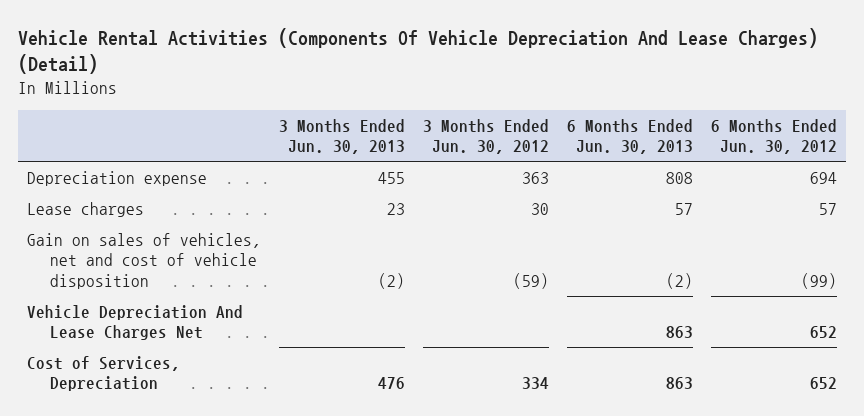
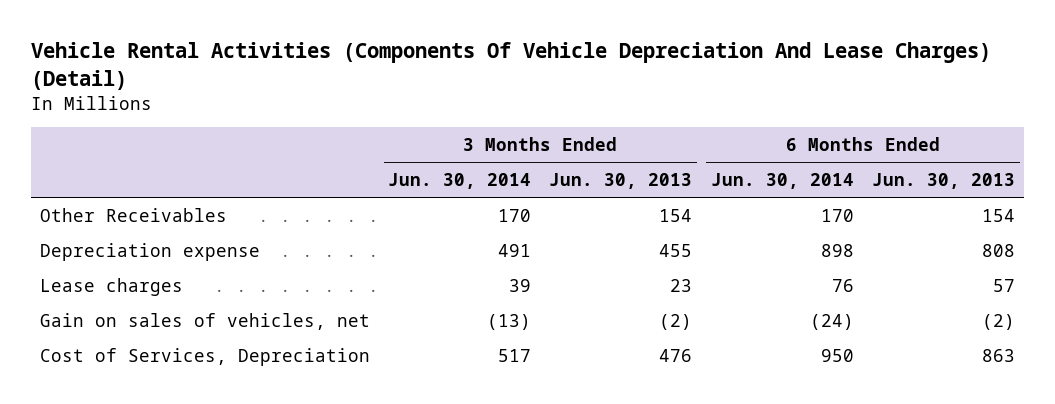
[422,118,549,155] 3 Months Ended Jun. 30, 2012 -> none
[710,118,837,155] 6 Months Ended Jun. 30, 2012 -> none
none -> [388,172,532,189] Jun. 30, 2014
none -> [710,172,854,189] Jun. 30, 2014
none -> [39,207,227,222] Other Receivables
[27,304,244,341] Vehicle Depreciation And Lease Charges Net -> none
[27,232,262,289] Gain on sales of vehicles, net and cost of vehicle disposition -> [39,312,370,330] Gain on sales of vehicles, net

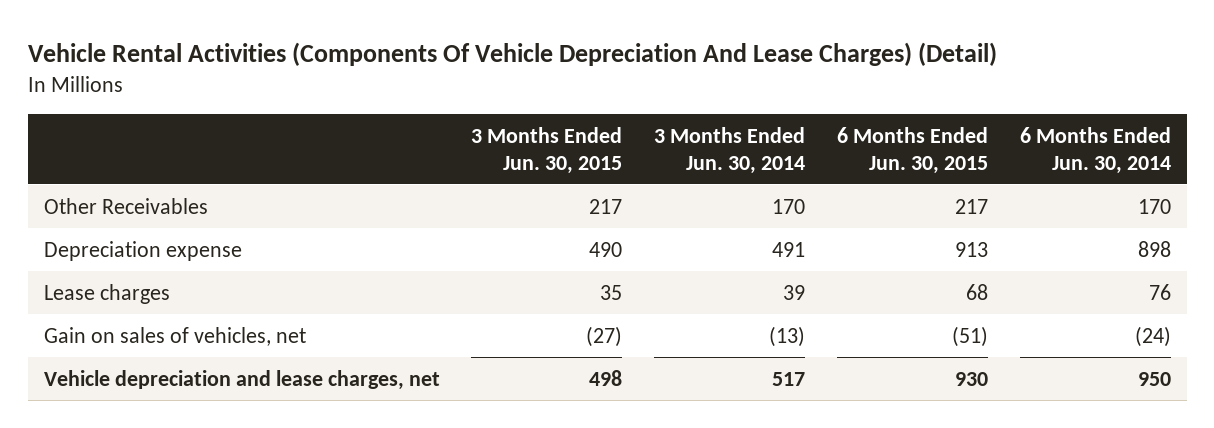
[549,172,693,189] Jun. 30, 2013 -> none
[872,172,1016,189] Jun. 30, 2013 -> none
none -> [471,126,623,174] 3 Months Ended Jun. 30, 2015
none -> [837,126,989,174] 6 Months Ended Jun. 30, 2015
[39,347,370,366] Cost of Services, Depreciation -> [43,369,440,390] Vehicle depreciation and lease charges, net

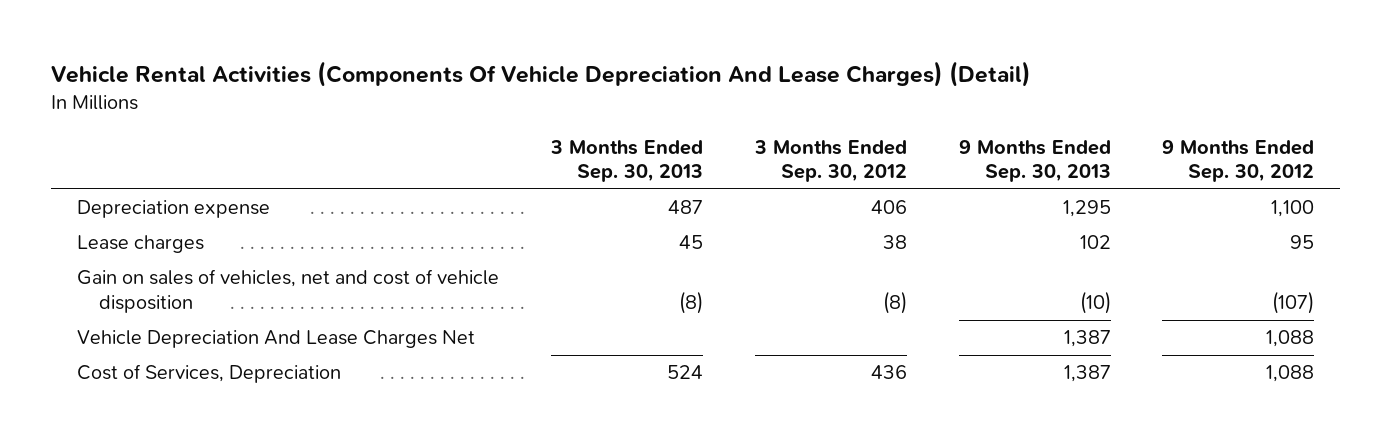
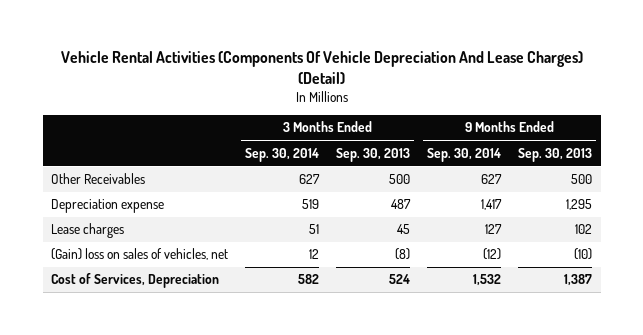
[753,139,907,183] 3 Months Ended Sep. 30, 2012 -> none
[1162,139,1315,183] 9 Months Ended Sep. 30, 2012 -> none
none -> [245,147,320,162] Sep. 30, 2014
none -> [427,147,502,162] Sep. 30, 2014
none -> [51,173,146,185] Other Receivables
[76,330,475,349] Vehicle Depreciation And Lease Charges Net -> none
[76,269,499,313] Gain on sales of vehicles, net and cost of vehicle disposition -> [51,248,229,261] (Gain) loss on sales of vehicles, net

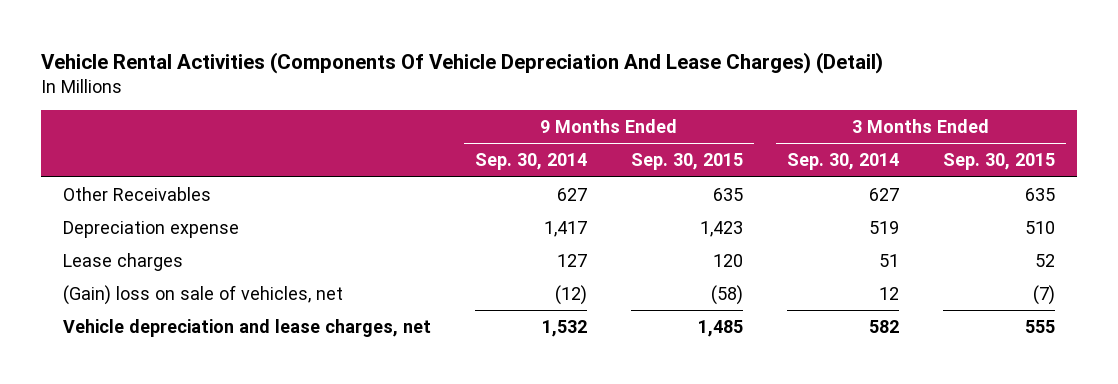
[336,147,411,162] Sep. 30, 2013 -> none
[518,147,593,162] Sep. 30, 2013 -> none
none -> [631,153,744,171] Sep. 30, 2015
none -> [943,153,1056,171] Sep. 30, 2015
[51,248,229,261] (Gain) loss on sales of vehicles, net -> [63,284,344,305] (Gain) loss on sale of vehicles, net
[51,273,220,289] Cost of Services, Depreciation -> [63,318,432,337] Vehicle depreciation and lease charges, net

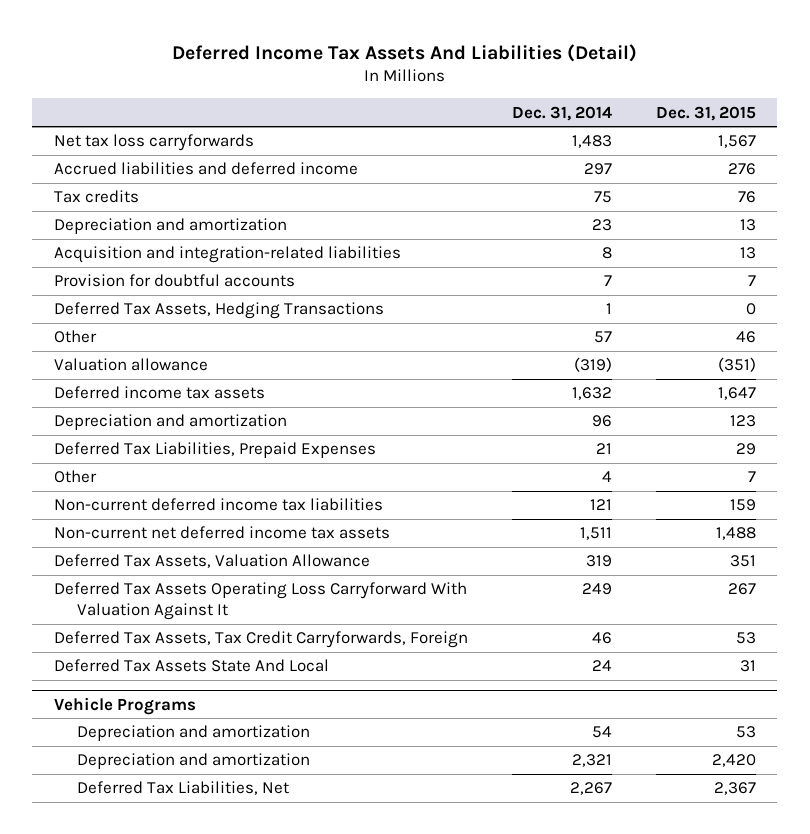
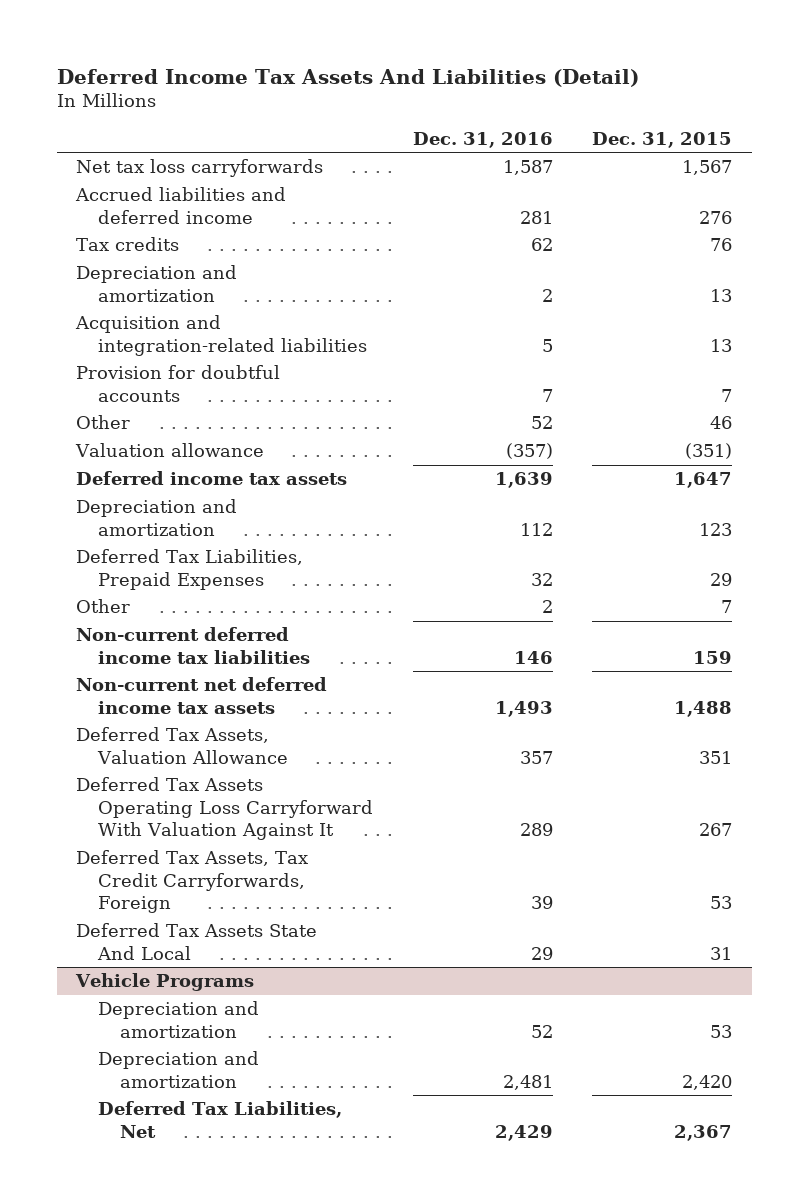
[511,105,612,121] Dec. 31, 2014 -> none
none -> [412,131,553,148] Dec. 31, 2016
[54,302,385,320] Deferred Tax Assets, Hedging Transactions -> none

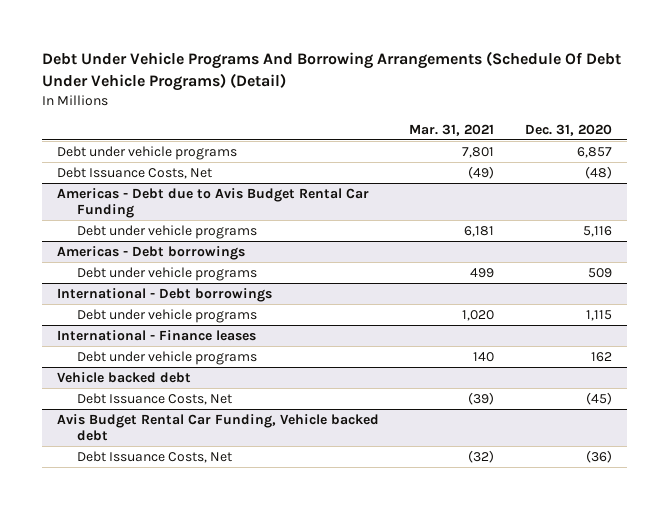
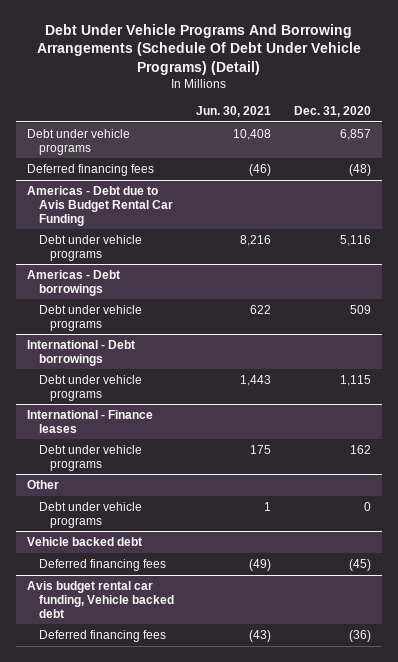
[409,123,495,136] Mar. 31, 2021 -> none
none -> [196,106,272,118] Jun. 30, 2021
[57,166,213,179] Debt Issuance Costs, Net -> [27,163,155,176] Deferred financing fees
none -> [27,479,60,489] Other
none -> [38,501,142,528] Debt under vehicle programs
[77,392,233,405] Debt Issuance Costs, Net -> [38,558,166,571] Deferred financing fees
[57,413,380,442] Avis Budget Rental Car Funding, Vehicle backed debt -> [27,580,174,618] Avis budget rental car funding, Vehicle backed debt
[77,450,233,463] Debt Issuance Costs, Net -> [38,629,166,642] Deferred financing fees

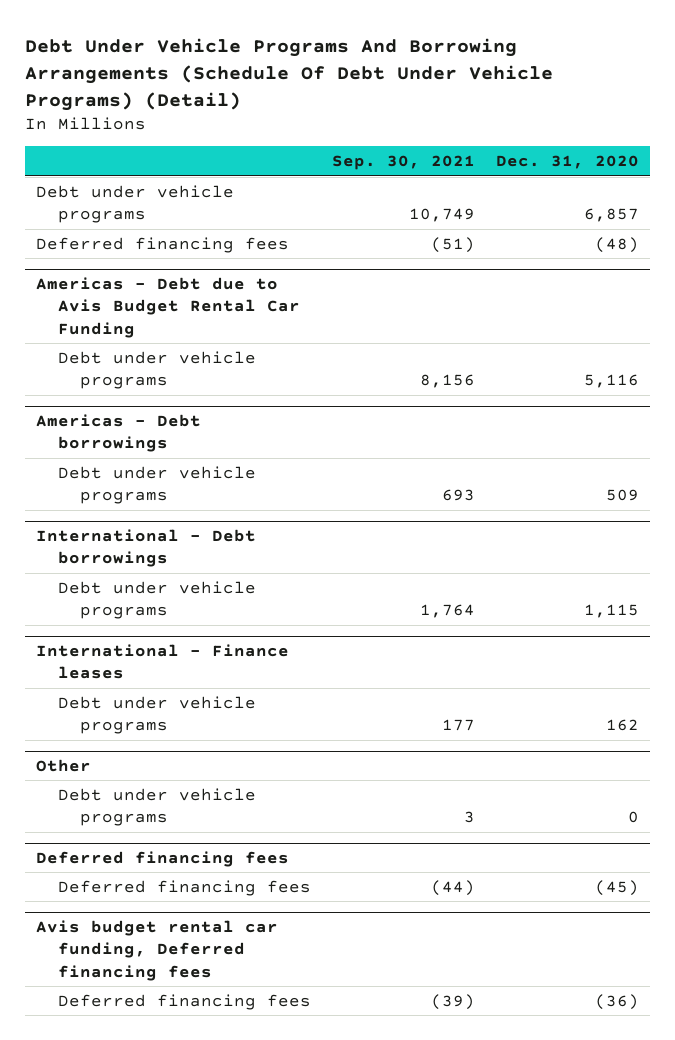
[196,106,272,118] Jun. 30, 2021 -> none
none -> [331,155,475,171] Sep. 30, 2021
[27,536,143,546] Vehicle backed debt -> [35,850,289,867] Deferred financing fees
[27,580,174,618] Avis budget rental car funding, Vehicle backed debt -> none
none -> [35,919,278,981] Avis budget rental car funding, Deferred financing fees

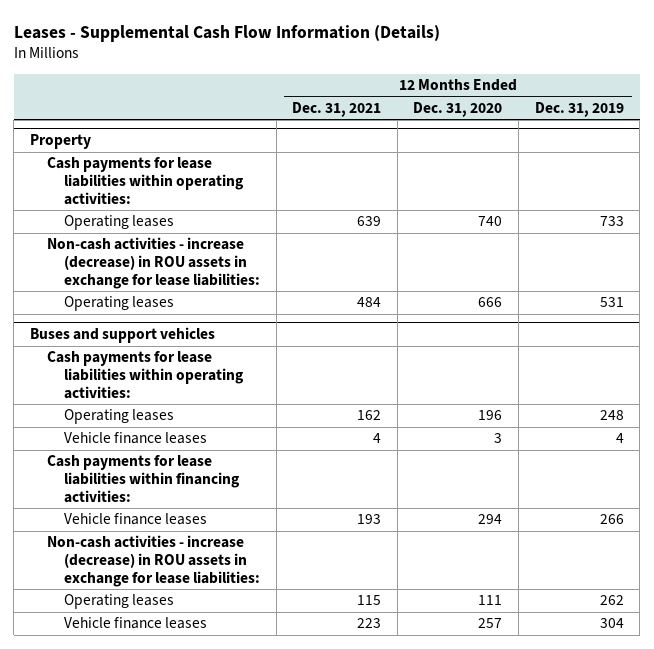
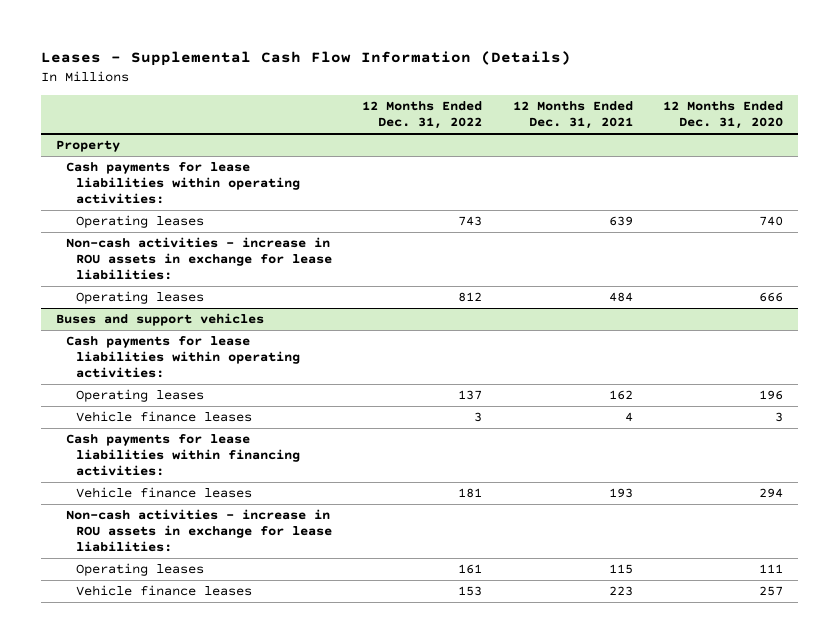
[534,102,624,118] Dec. 31, 2019 -> none
none -> [362,101,483,129] 12 Months Ended Dec. 31, 2022
[46,237,260,290] Non-cash activities - increase (decrease) in ROU assets in exchange for lease liabilities: -> [65,237,332,281] Non-cash activities - increase in ROU assets in exchange for lease liabilities:
[46,535,260,588] Non-cash activities - increase (decrease) in ROU assets in exchange for lease liabilities: -> [65,509,332,553] Non-cash activities - increase in ROU assets in exchange for lease liabilities:

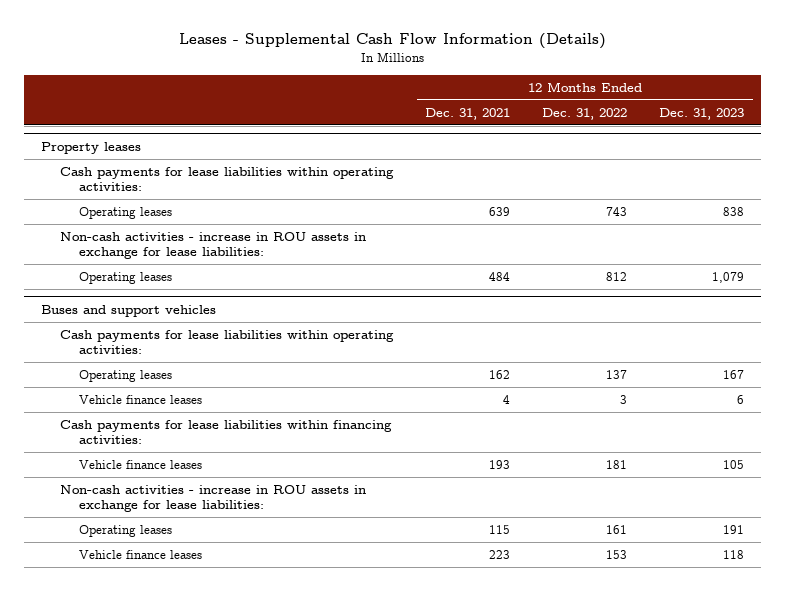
[663,101,784,129] 12 Months Ended Dec. 31, 2020 -> none
none -> [659,107,745,120] Dec. 31, 2023
[56,140,121,153] Property -> [40,141,141,154] Property leases

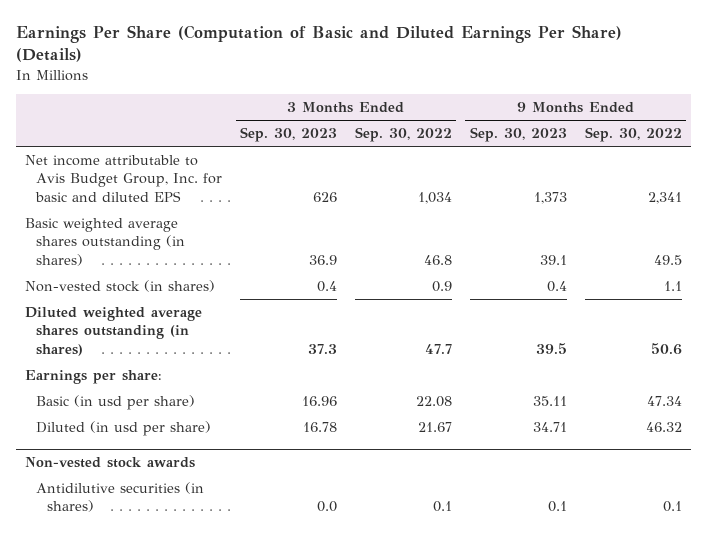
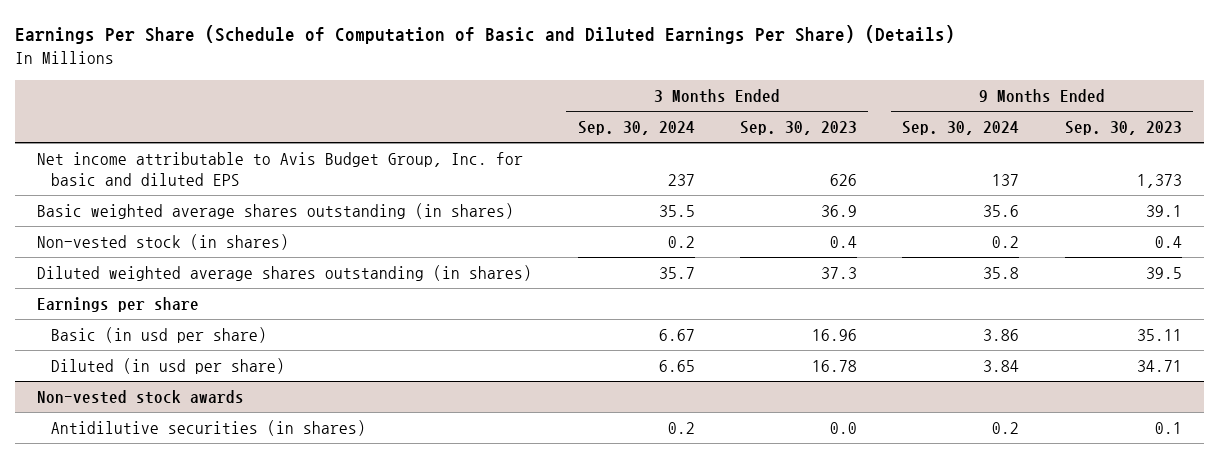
[16,25,623,63] Earnings Per Share (Computation of Basic and Diluted Earnings Per Share) (Details) -> [14,25,955,45] Earnings Per Share (Schedule of Computation of Basic and Diluted Earnings Per Share) (Details)
[354,127,452,143] Sep. 30, 2022 -> none
[584,127,682,143] Sep. 30, 2022 -> none
none -> [577,120,695,135] Sep. 30, 2024
none -> [902,120,1020,135] Sep. 30, 2024
[25,370,163,385] Earnings per share: -> [37,296,200,312] Earnings per share

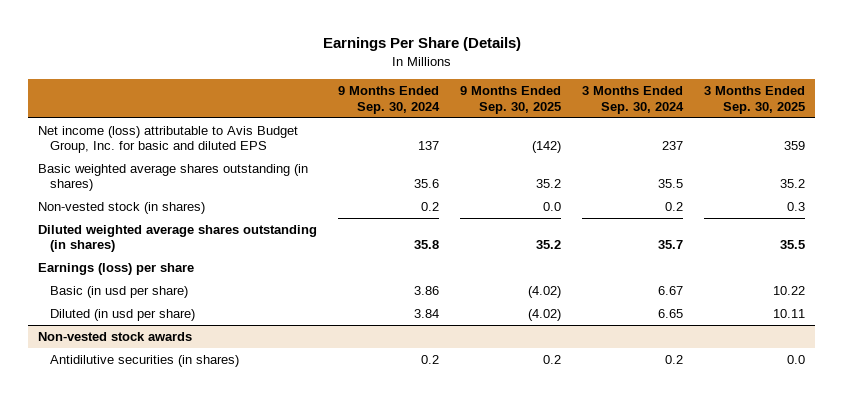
[14,25,955,45] Earnings Per Share (Schedule of Computation of Basic and Diluted Earnings Per Share) (Details) -> [322,37,521,52] Earnings Per Share (Details)
[739,120,857,135] Sep. 30, 2023 -> none
[1064,120,1182,135] Sep. 30, 2023 -> none
none -> [460,86,562,114] 9 Months Ended Sep. 30, 2025
none -> [704,86,806,114] 3 Months Ended Sep. 30, 2025
[37,151,524,186] Net income attributable to Avis Budget Group, Inc. for basic and diluted EPS -> [38,126,299,154] Net income (loss) attributable to Avis Budget Group, Inc. for basic and diluted EPS
[37,296,200,312] Earnings per share -> [38,263,195,276] Earnings (loss) per share

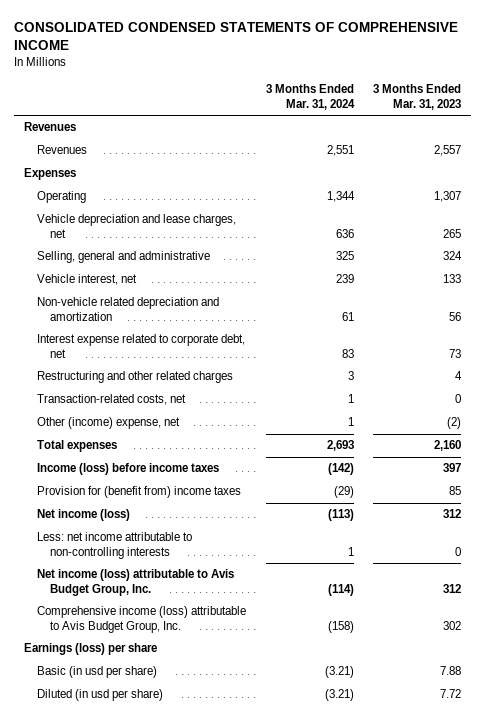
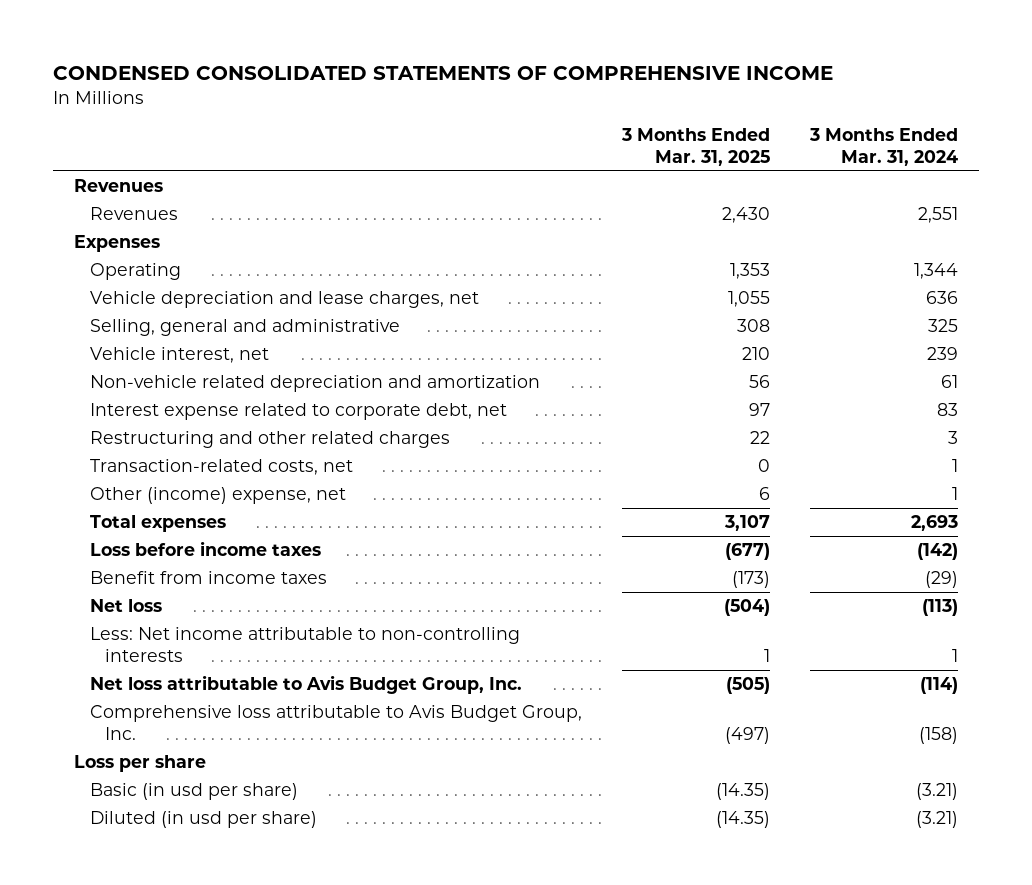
[13,22,458,51] CONSOLIDATED CONDENSED STATEMENTS OF COMPREHENSIVE INCOME -> [53,66,834,81] CONDENSED CONSOLIDATED STATEMENTS OF COMPREHENSIVE INCOME
[373,84,462,110] 3 Months Ended Mar. 31, 2023 -> none
none -> [620,128,770,166] 3 Months Ended Mar. 31, 2025
[37,463,220,476] Income (loss) before income taxes -> [89,541,321,557] Loss before income taxes
[37,486,242,499] Provision for (benefit from) income taxes -> [89,571,327,585] Benefit from income taxes
[37,509,131,522] Net income (loss) -> [89,599,162,613] Net loss
[37,532,193,560] Less: net income attributable to non-controlling interests -> [89,627,520,662] Less: Net income attributable to non-controlling interests
[37,569,235,597] Net income (loss) attributable to Avis Budget Group, Inc. -> [89,675,522,695] Net loss attributable to Avis Budget Group, Inc.
[37,606,247,634] Comprehensive income (loss) attributable to Avis Budget Group, Inc. -> [89,705,582,740] Comprehensive loss attributable to Avis Budget Group, Inc.
[23,643,157,656] Earnings (loss) per share -> [73,755,206,773] Loss per share

